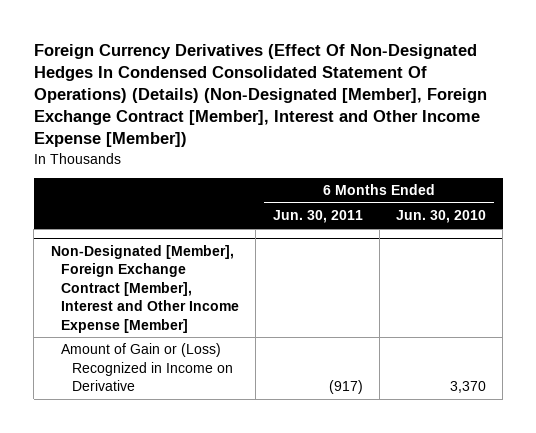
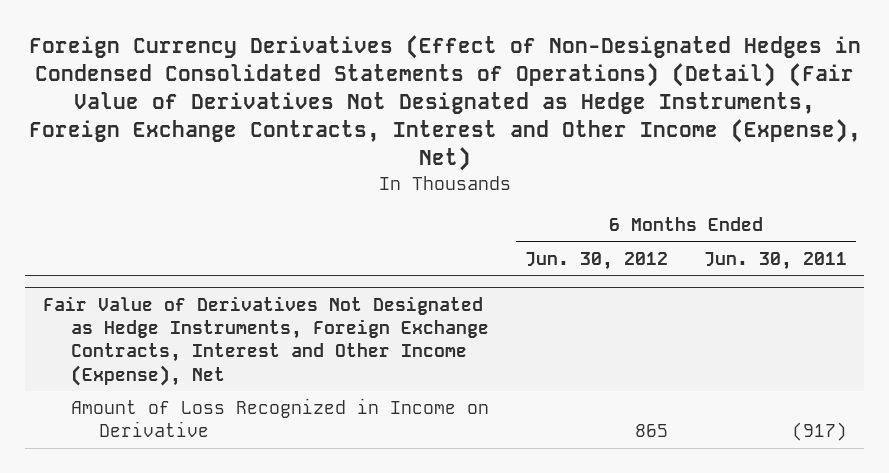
[33,43,487,148] Foreign Currency Derivatives (Effect Of Non-Designated Hedges In Condensed Consolidated Statement Of Operations) (Details) (Non-Designated [Member], Foreign Exchange Contract [Member], Interest and Other Income Expense [Member]) -> [28,35,861,172] Foreign Currency Derivatives (Effect of Non-Designated Hedges in Condensed Consolidated Statements of Operations) (Detail) (Fair Value of Derivatives Not Designated as Hedge Instruments, Foreign Exchange Contracts, Interest and Other Income (Expense), Net)
[395,210,486,224] Jun. 30, 2010 -> none
none -> [524,251,668,270] Jun. 30, 2012
[50,244,240,333] Non-Designated [Member], Foreign Exchange Contract [Member], Interest and Other Income Expense [Member] -> none
none -> [42,295,490,386] Fair Value of Derivatives Not Designated as Hedge Instruments, Foreign Exchange Contracts, Interest and Other Income (Expense), Net
[61,343,234,392] Amount of Gain or (Loss) Recognized in Income on Derivative -> [71,398,490,438] Amount of Loss Recognized in Income on Derivative

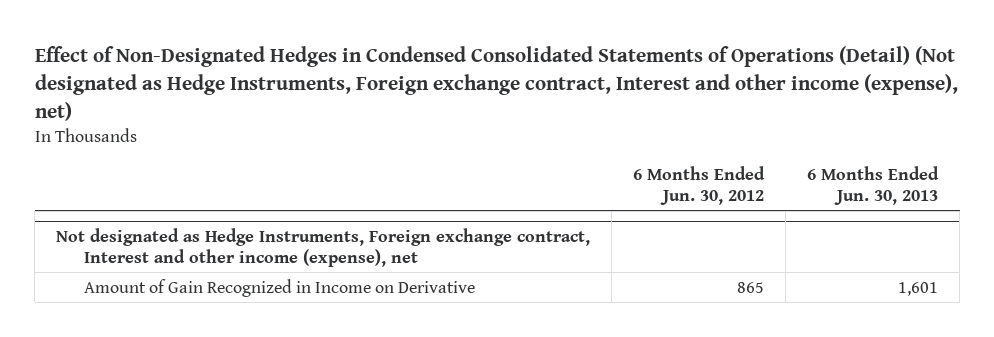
[28,35,861,172] Foreign Currency Derivatives (Effect of Non-Designated Hedges in Condensed Consolidated Statements of Operations) (Detail) (Fair Value of Derivatives Not Designated as Hedge Instruments, Foreign Exchange Contracts, Interest and Other Income (Expense), Net) -> [34,46,958,121] Effect of Non-Designated Hedges in Condensed Consolidated Statements of Operations (Detail) (Not designated as Hedge Instruments, Foreign exchange contract, Interest and other income (expense), net)
[703,251,847,270] Jun. 30, 2011 -> none
none -> [807,166,940,205] 6 Months Ended Jun. 30, 2013
[42,295,490,386] Fair Value of Derivatives Not Designated as Hedge Instruments, Foreign Exchange Contracts, Interest and Other Income (Expense), Net -> [56,227,591,267] Not designated as Hedge Instruments, Foreign exchange contract, Interest and other income (expense), net
[71,398,490,438] Amount of Loss Recognized in Income on Derivative -> [84,278,476,297] Amount of Gain Recognized in Income on Derivative

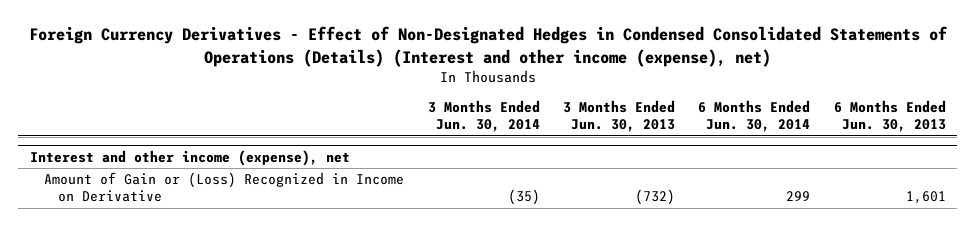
[34,46,958,121] Effect of Non-Designated Hedges in Condensed Consolidated Statements of Operations (Detail) (Not designated as Hedge Instruments, Foreign exchange contract, Interest and other income (expense), net) -> [28,26,948,67] Foreign Currency Derivatives - Effect of Non-Designated Hedges in Condensed Consolidated Statements of Operations (Details) (Interest and other income (expense), net)
[633,166,766,205] 6 Months Ended Jun. 30, 2012 -> none
none -> [427,100,540,133] 3 Months Ended Jun. 30, 2014
none -> [562,100,675,133] 3 Months Ended Jun. 30, 2013
none -> [698,100,811,133] 6 Months Ended Jun. 30, 2014
[56,227,591,267] Not designated as Hedge Instruments, Foreign exchange contract, Interest and other income (expense), net -> none
none -> [30,149,351,166] Interest and other income (expense), net
[84,278,476,297] Amount of Gain Recognized in Income on Derivative -> [44,172,405,203] Amount of Gain or (Loss) Recognized in Income on Derivative

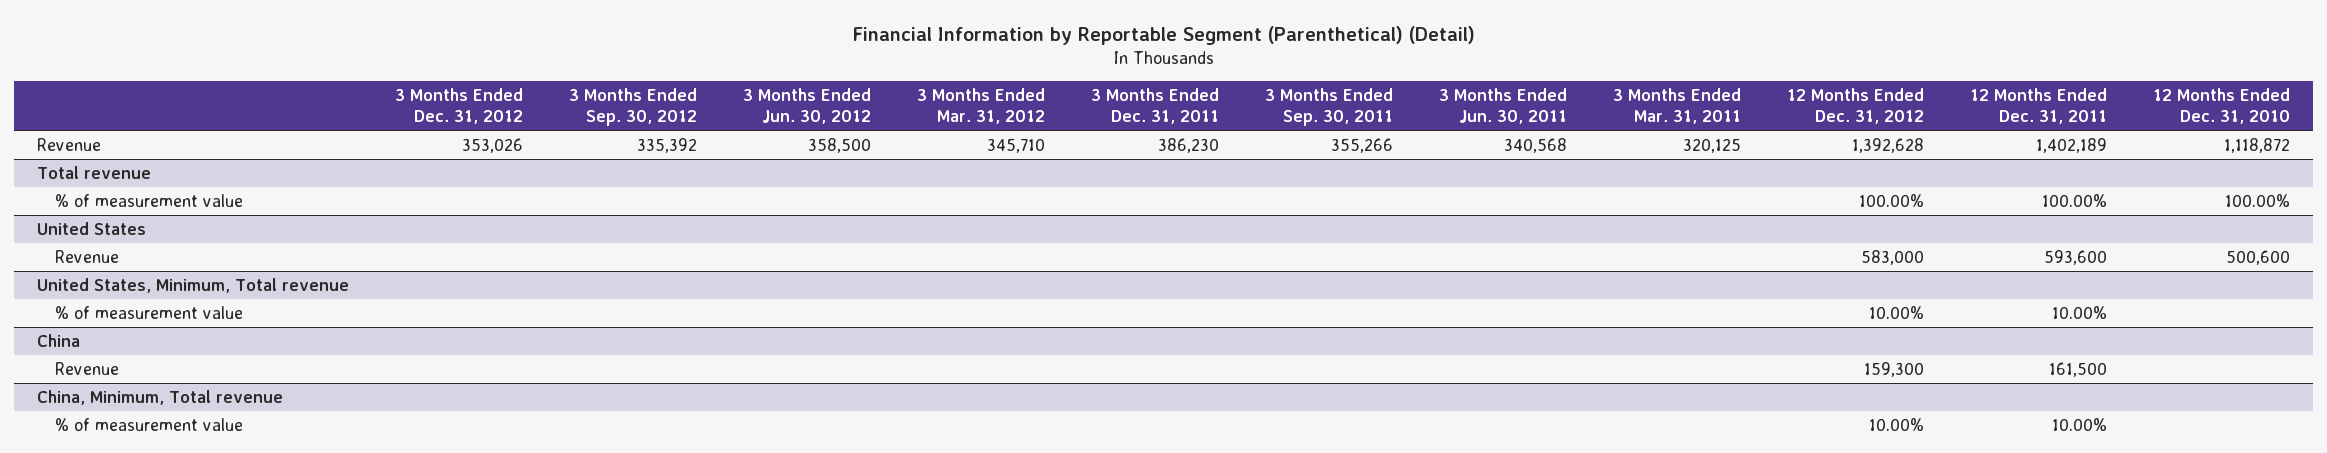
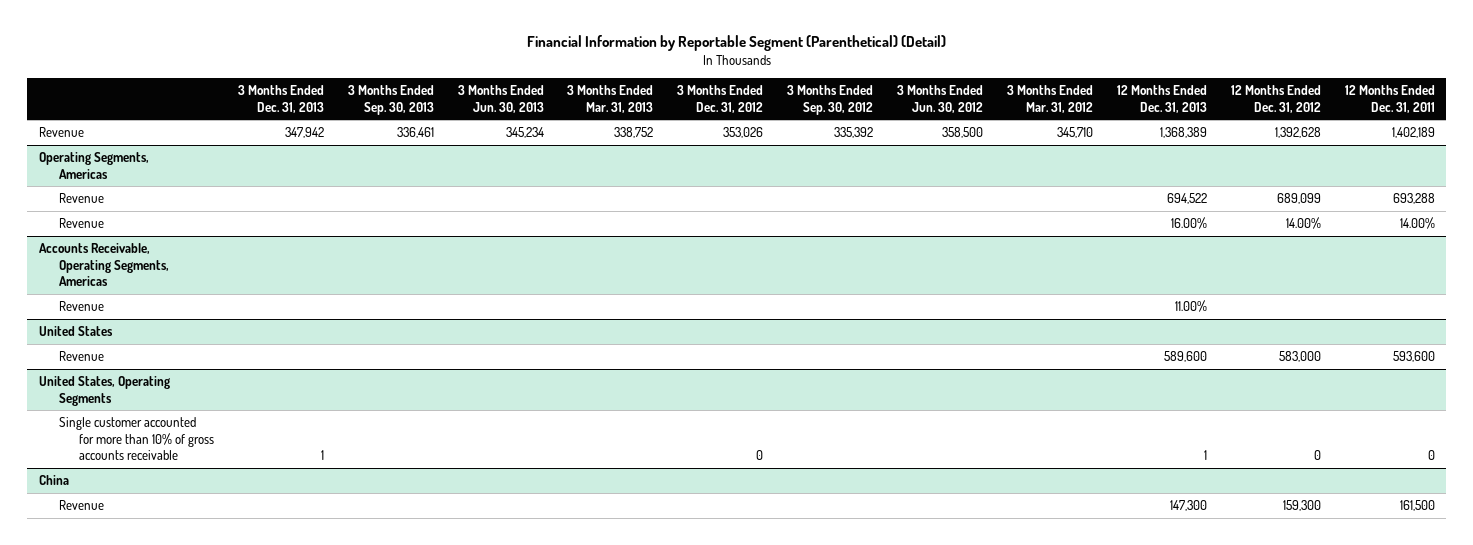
[1090,88,1219,125] 3 Months Ended Dec. 31, 2011 -> none
[1265,88,1394,127] 3 Months Ended Sep. 30, 2011 -> none
[1439,88,1568,125] 3 Months Ended Jun. 30, 2011 -> none
[1613,88,1742,125] 3 Months Ended Mar. 31, 2011 -> none
[2153,88,2291,125] 12 Months Ended Dec. 31, 2010 -> none
none -> [237,85,324,113] 3 Months Ended Dec. 31, 2013
none -> [347,85,434,115] 3 Months Ended Sep. 30, 2013
none -> [457,85,544,113] 3 Months Ended Jun. 30, 2013
none -> [567,85,654,113] 3 Months Ended Mar. 31, 2013
none -> [1116,85,1207,113] 12 Months Ended Dec. 31, 2013
[36,165,151,179] Total revenue -> none
[55,193,244,207] % of measurement value -> none
none -> [38,152,149,179] Operating Segments, Americas
none -> [58,193,104,204] Revenue
none -> [58,218,104,229] Revenue
none -> [38,243,169,287] Accounts Receivable, Operating Segments, Americas
none -> [58,301,104,312] Revenue
[36,277,349,293] United States, Minimum, Total revenue -> none
[55,305,244,319] % of measurement value -> none
none -> [38,376,170,406] United States, Operating Segments
none -> [58,417,214,461] Single customer accounted for more than 10% of gross accounts receivable
[36,389,283,405] China, Minimum, Total revenue -> none
[55,417,244,431] % of measurement value -> none

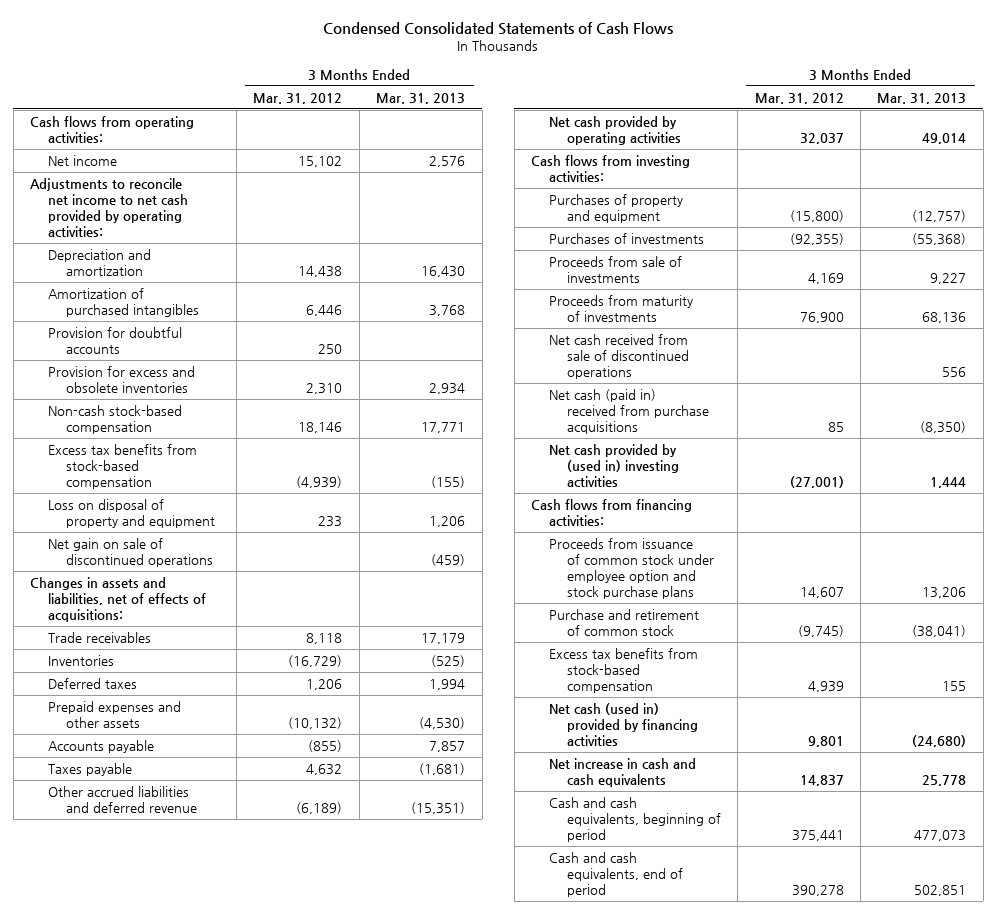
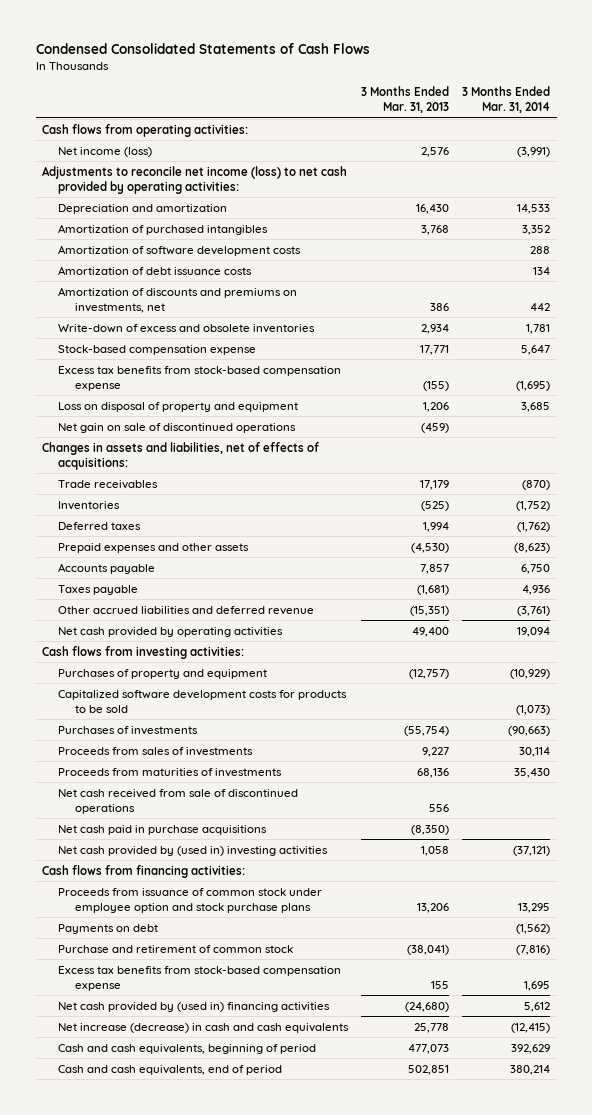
[253,92,343,104] Mar. 31, 2012 -> none
none -> [462,86,551,114] 3 Months Ended Mar. 31, 2014
[47,154,117,166] Net income -> [58,146,153,157] Net income (loss)
[29,177,188,238] Adjustments to reconcile net income to net cash provided by operating activities: -> [42,165,348,194] Adjustments to reconcile net income (loss) to net cash provided by operating activities:
[47,326,182,355] Provision for doubtful accounts -> none
none -> [58,244,302,256] Amortization of software development costs
none -> [58,265,253,275] Amortization of debt issuance costs
none -> [58,286,298,313] Amortization of discounts and premiums on investments, net
[47,365,195,394] Provision for excess and obsolete inventories -> [58,323,316,333] Write-down of excess and obsolete inventories
[47,404,182,435] Non-cash stock-based compensation -> [58,344,257,355] Stock-based compensation expense
[47,443,197,490] Excess tax benefits from stock-based compensation -> [58,365,342,391] Excess tax benefits from stock-based compensation expense
[922,133,967,145] 49,014 -> [412,626,450,637] 49,400
none -> [58,689,348,713] Capitalized software development costs for products to be sold
[912,232,967,245] (55,368) -> [404,725,450,736] (55,754)
[548,255,682,284] Proceeds from sale of investments -> [58,746,254,756] Proceeds from sales of investments
[548,294,693,323] Proceeds from maturity of investments -> [58,767,283,777] Proceeds from maturities of investments
[548,388,709,435] Net cash (paid in) received from purchase acquisitions -> [58,824,268,835] Net cash paid in purchase acquisitions
[930,477,967,489] 1,444 -> [421,845,450,856] 1,058
none -> [58,923,159,934] Payments on debt
[548,647,698,694] Excess tax benefits from stock-based compensation -> [58,965,342,991] Excess tax benefits from stock-based compensation expense
[548,702,698,747] Net cash (used in) provided by financing activities -> [58,1001,331,1012] Net cash provided by (used in) financing activities
[548,757,696,788] Net increase in cash and cash equivalents -> [58,1022,350,1033] Net increase (decrease) in cash and cash equivalents

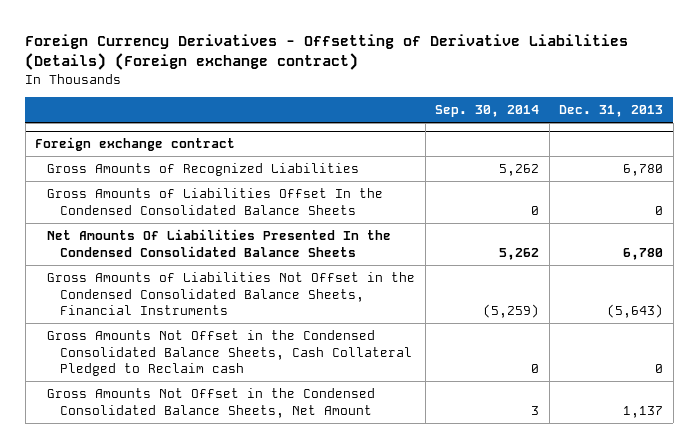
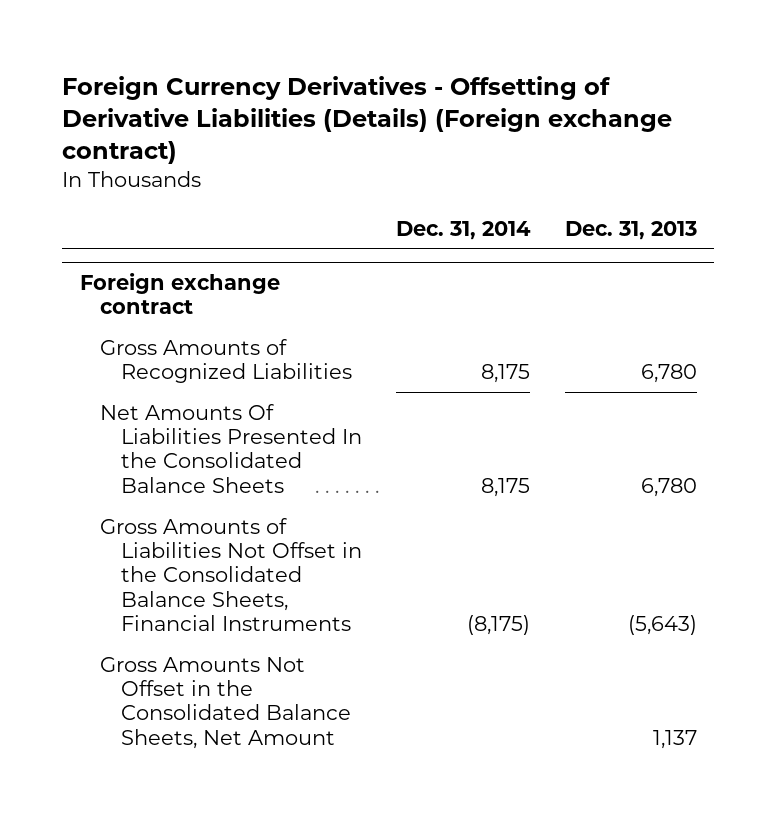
[435,105,540,118] Sep. 30, 2014 -> none
none -> [396,220,532,240] Dec. 31, 2014
[47,188,384,215] Gross Amounts of Liabilities Offset In the Condensed Consolidated Balance Sheets -> none
[47,330,412,377] Gross Amounts Not Offset in the Condensed Consolidated Balance Sheets, Cash Collateral Pledged to Reclaim cash -> none
[47,229,392,257] Net Amounts Of Liabilities Presented In the Condensed Consolidated Balance Sheets -> [100,403,363,493] Net Amounts Of Liabilities Presented In the Consolidated Balance Sheets
[47,272,416,316] Gross Amounts of Liabilities Not Offset in the Condensed Consolidated Balance Sheets, Financial Instruments -> [100,517,363,632] Gross Amounts of Liabilities Not Offset in the Consolidated Balance Sheets, Financial Instruments
[47,388,376,418] Gross Amounts Not Offset in the Condensed Consolidated Balance Sheets, Net Amount -> [100,656,352,749] Gross Amounts Not Offset in the Consolidated Balance Sheets, Net Amount

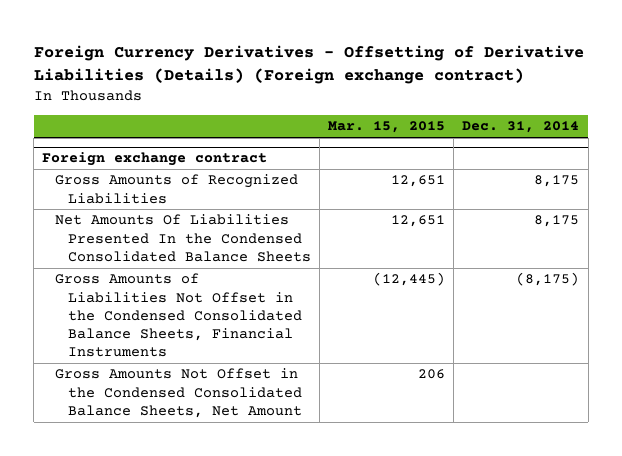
[564,220,697,240] Dec. 31, 2013 -> none
none -> [328,121,446,134] Mar. 15, 2015
[100,403,363,493] Net Amounts Of Liabilities Presented In the Consolidated Balance Sheets -> [55,214,311,262] Net Amounts Of Liabilities Presented In the Condensed Consolidated Balance Sheets
[100,517,363,632] Gross Amounts of Liabilities Not Offset in the Consolidated Balance Sheets, Financial Instruments -> [55,273,302,358] Gross Amounts of Liabilities Not Offset in the Condensed Consolidated Balance Sheets, Financial Instruments
[100,656,352,749] Gross Amounts Not Offset in the Consolidated Balance Sheets, Net Amount -> [55,368,302,418] Gross Amounts Not Offset in the Condensed Consolidated Balance Sheets, Net Amount

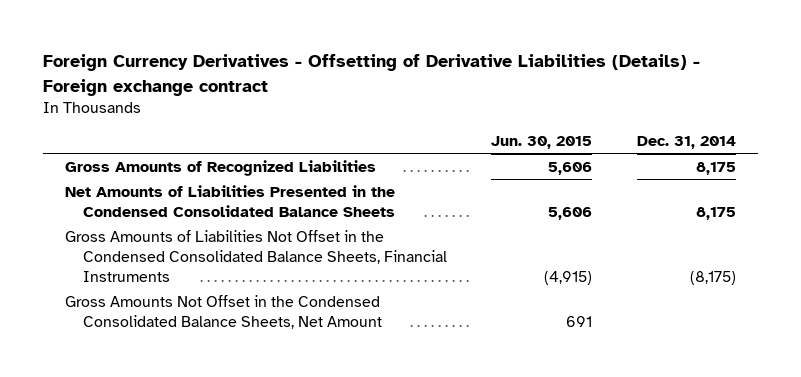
[33,44,584,84] Foreign Currency Derivatives - Offsetting of Derivative Liabilities (Details) (Foreign exchange contract) -> [42,54,700,96] Foreign Currency Derivatives - Offsetting of Derivative Liabilities (Details) - Foreign exchange contract
[328,121,446,134] Mar. 15, 2015 -> none
none -> [491,136,593,150] Jun. 30, 2015
[42,152,268,167] Foreign exchange contract -> none
[55,214,311,262] Net Amounts Of Liabilities Presented In the Condensed Consolidated Balance Sheets -> [64,184,395,217] Net Amounts of Liabilities Presented in the Condensed Consolidated Balance Sheets

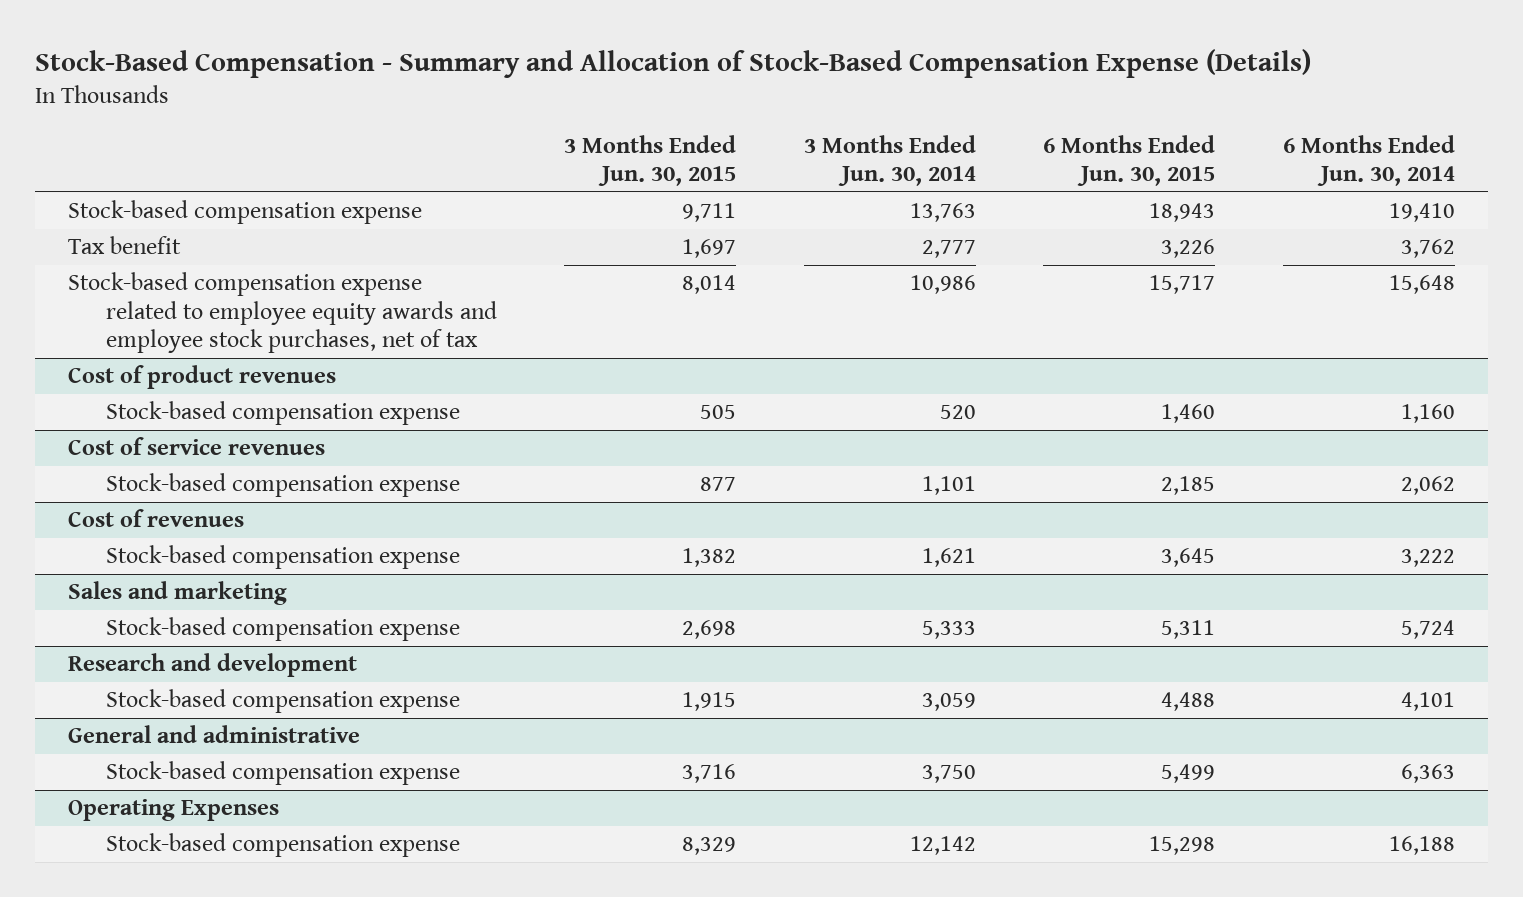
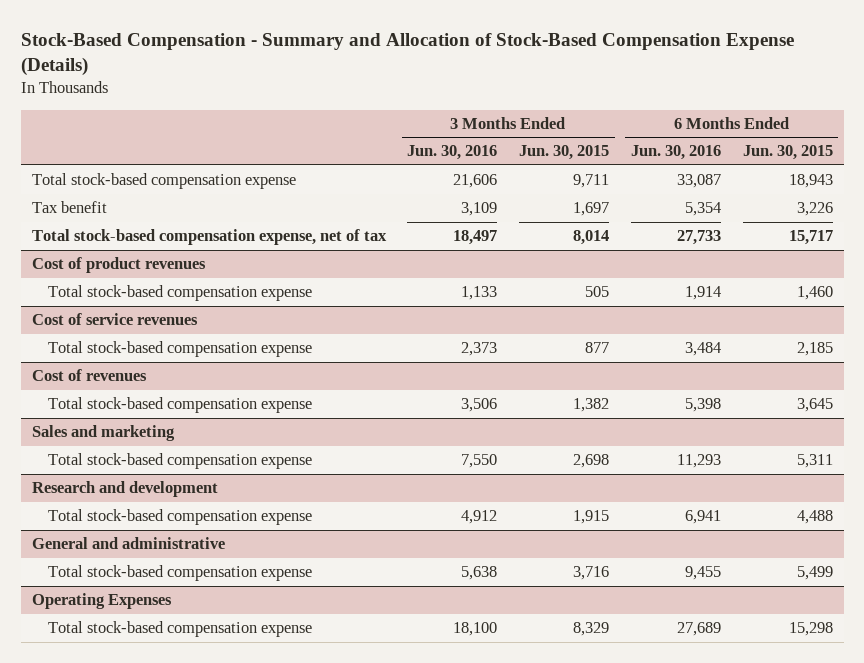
[803,134,976,186] 3 Months Ended Jun. 30, 2014 -> none
[1282,134,1455,186] 6 Months Ended Jun. 30, 2014 -> none
none -> [407,145,498,161] Jun. 30, 2016
none -> [630,145,721,161] Jun. 30, 2016
[68,200,423,225] Stock-based compensation expense -> [31,173,296,190] Total stock-based compensation expense
[68,272,497,354] Stock-based compensation expense related to employee equity awards and employee stock purchases, net of tax -> [31,229,387,246] Total stock-based compensation expense, net of tax
[105,401,460,426] Stock-based compensation expense -> [48,285,313,302] Total stock-based compensation expense
[105,473,460,498] Stock-based compensation expense -> [48,341,313,358] Total stock-based compensation expense
[105,545,460,570] Stock-based compensation expense -> [48,397,313,414] Total stock-based compensation expense
[105,617,460,642] Stock-based compensation expense -> [48,453,313,470] Total stock-based compensation expense
[105,689,460,714] Stock-based compensation expense -> [48,509,313,526] Total stock-based compensation expense
[105,761,460,786] Stock-based compensation expense -> [48,565,313,582] Total stock-based compensation expense
[105,833,460,858] Stock-based compensation expense -> [48,621,313,638] Total stock-based compensation expense

